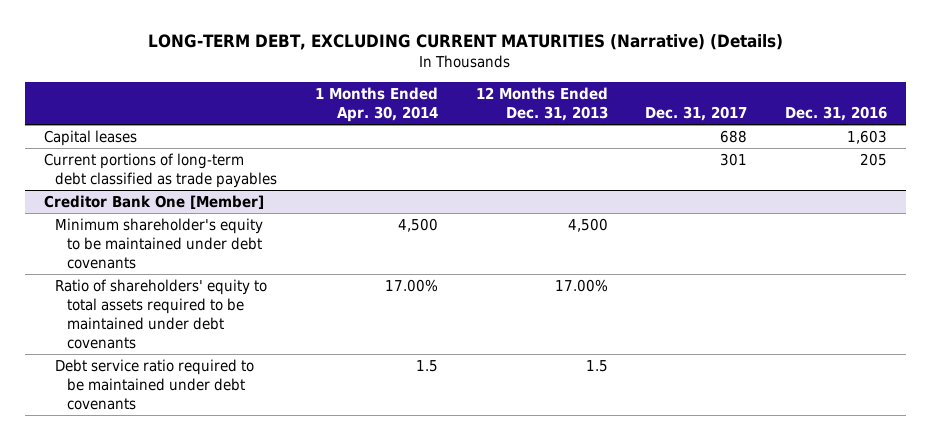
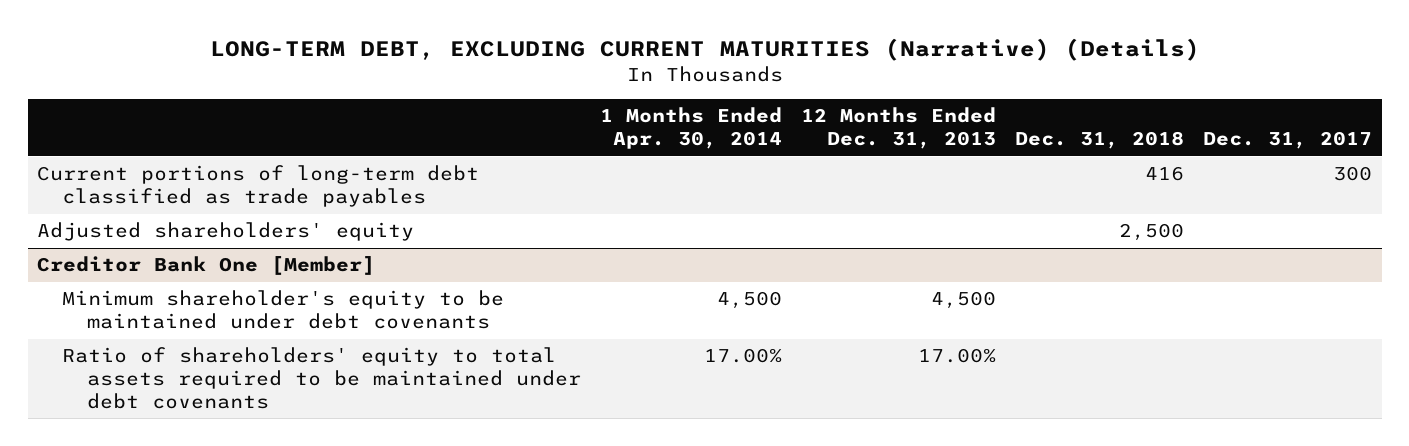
[785,105,888,121] Dec. 31, 2016 -> none
none -> [1015,130,1185,149] Dec. 31, 2018
[43,129,137,146] Capital leases -> none
[720,152,748,166] 301 -> [1333,166,1373,182] 300
none -> [37,222,415,242] Adjusted shareholders' equity
[55,358,255,410] Debt service ratio required to be maintained under debt covenants -> none

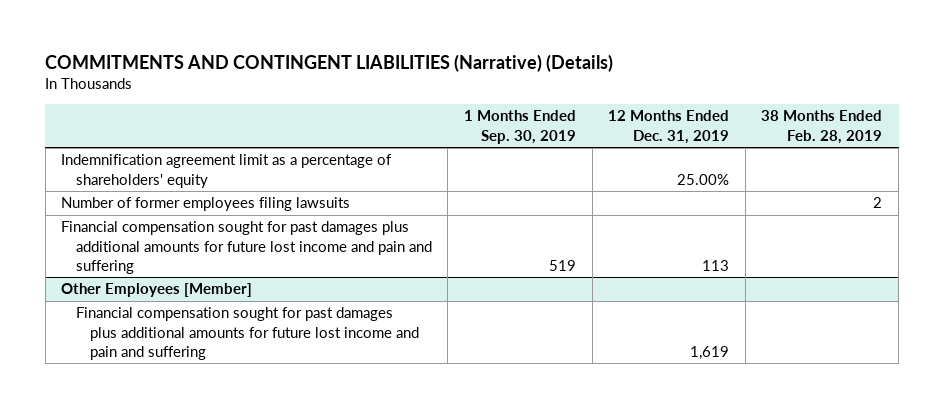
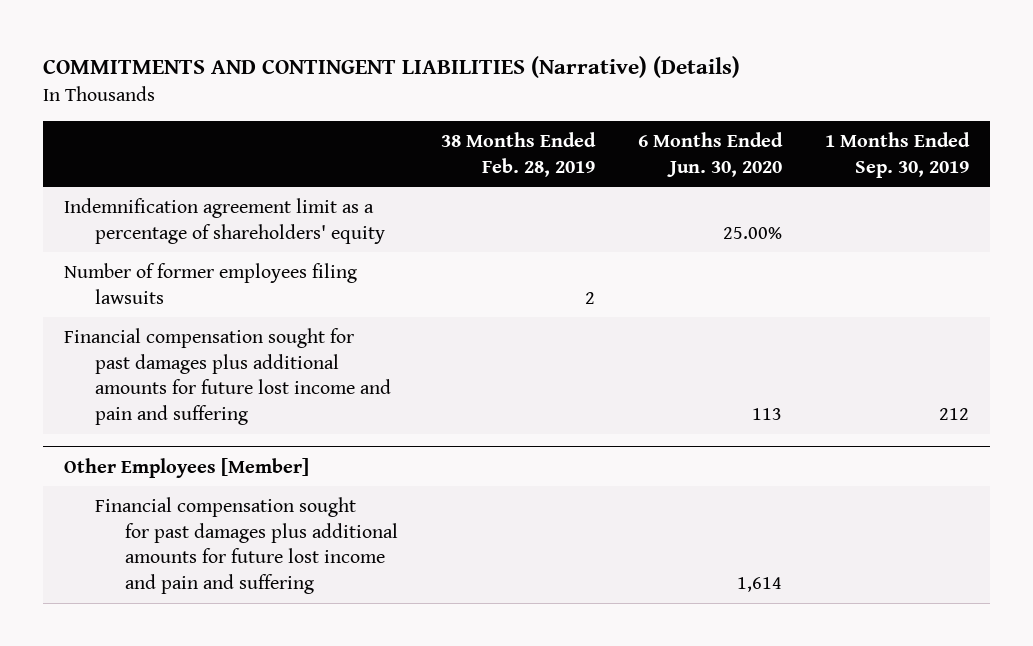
[608,110,730,144] 12 Months Ended Dec. 31, 2019 -> none
none -> [638,132,784,177] 6 Months Ended Jun. 30, 2020
[549,259,577,271] 519 -> [938,408,969,421] 212

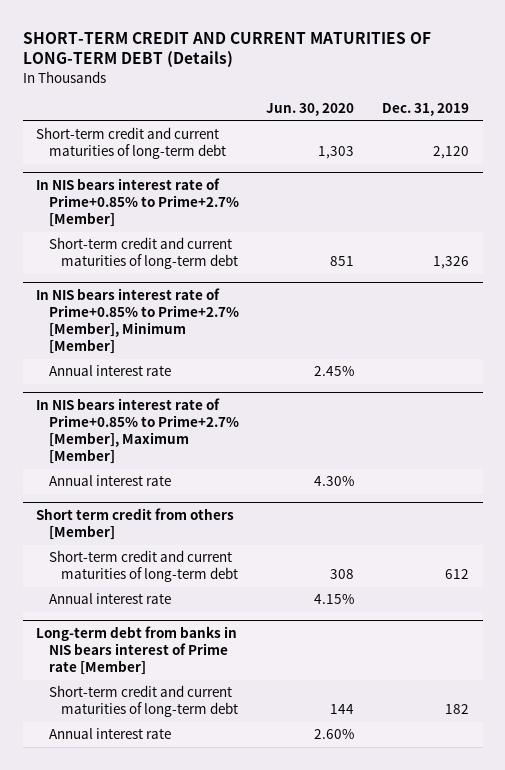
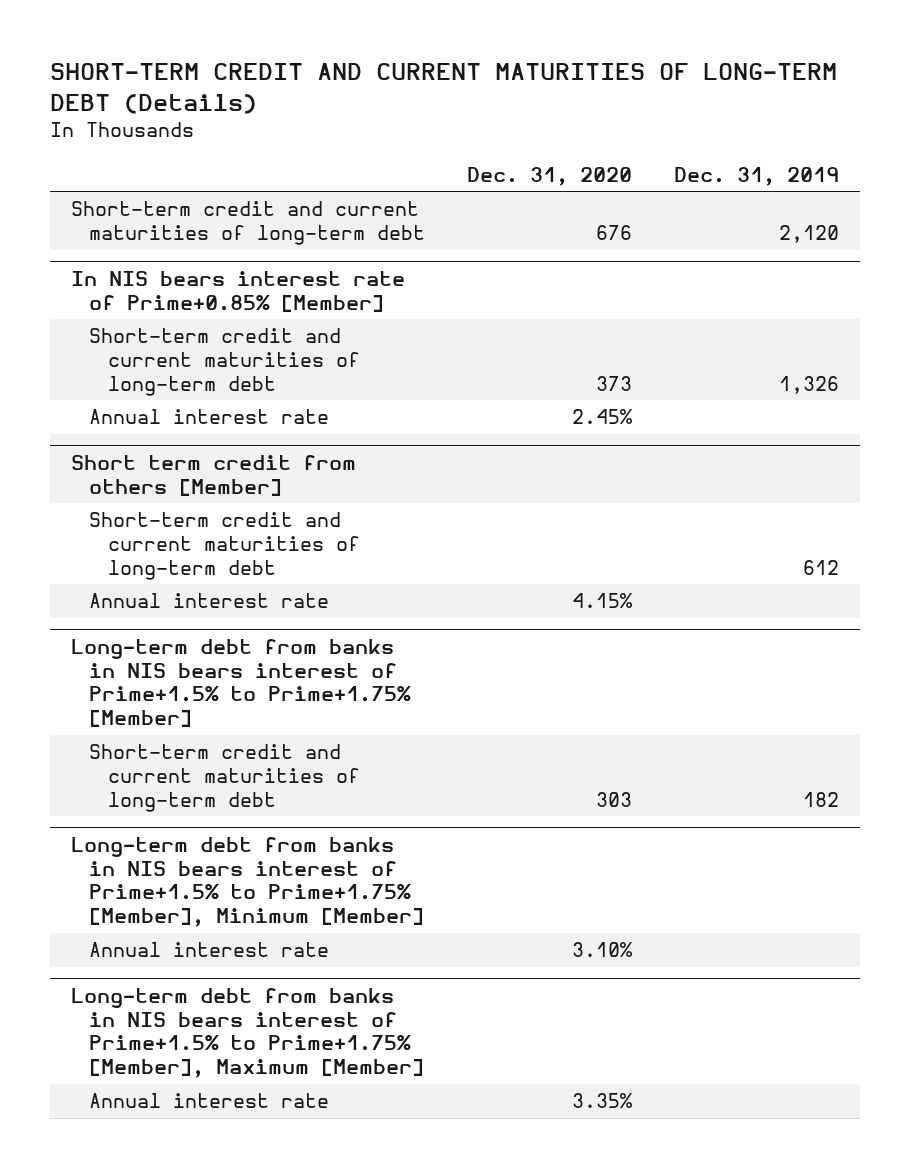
[266,103,355,117] Jun. 30, 2020 -> none
none -> [467,166,633,186] Dec. 31, 2020
[36,177,239,228] In NIS bears interest rate of Prime+0.85% to Prime+2.7% [Member] -> [70,271,405,312] In NIS bears interest rate of Prime+0.85% [Member]
[36,287,239,355] In NIS bears interest rate of Prime+0.85% to Prime+2.7% [Member], Minimum [Member] -> none
[48,365,171,377] Annual interest rate -> none
[36,397,239,465] In NIS bears interest rate of Prime+0.85% to Prime+2.7% [Member], Maximum [Member] -> none
[48,475,171,487] Annual interest rate -> none
none -> [89,409,330,425] Annual interest rate
[36,625,238,676] Long-term debt from banks in NIS bears interest of Prime rate [Member] -> [70,639,412,728] Long-term debt from banks in NIS bears interest of Prime+1.5% to Prime+1.75% [Member]
[48,728,171,740] Annual interest rate -> none
none -> [70,837,425,928] Long-term debt from banks in NIS bears interest of Prime+1.5% to Prime+1.75% [Member], Minimum [Member]
none -> [89,942,330,958] Annual interest rate
none -> [70,988,425,1079] Long-term debt from banks in NIS bears interest of Prime+1.5% to Prime+1.75% [Member], Maximum [Member]
none -> [89,1093,330,1109] Annual interest rate

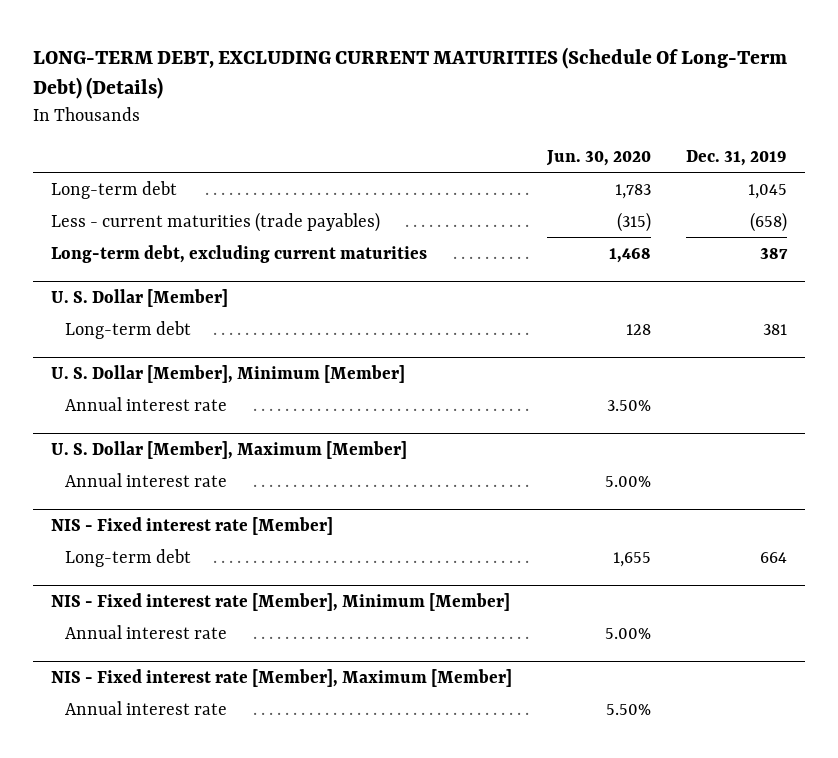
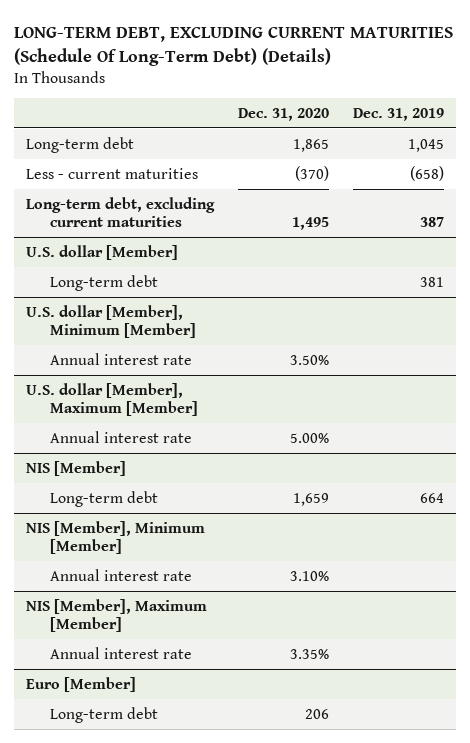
[546,149,652,166] Jun. 30, 2020 -> none
none -> [237,107,329,121] Dec. 31, 2020
[50,211,380,232] Less - current maturities (trade payables) -> [26,167,199,179] Less - current maturities
[50,288,228,307] U. S. Dollar [Member] -> [26,244,179,260] U.S. dollar [Member]
[50,364,405,383] U. S. Dollar [Member], Minimum [Member] -> [26,304,197,339] U.S. dollar [Member], Minimum [Member]
[50,440,407,459] U. S. Dollar [Member], Maximum [Member] -> [26,382,199,417] U.S. dollar [Member], Maximum [Member]
[50,516,333,535] NIS - Fixed interest rate [Member] -> [26,460,127,476] NIS [Member]
[50,592,510,611] NIS - Fixed interest rate [Member], Minimum [Member] -> [26,520,206,555] NIS [Member], Minimum [Member]
[50,668,512,687] NIS - Fixed interest rate [Member], Maximum [Member] -> [26,598,208,633] NIS [Member], Maximum [Member]
none -> [26,676,137,692] Euro [Member]
none -> [50,706,159,723] Long-term debt

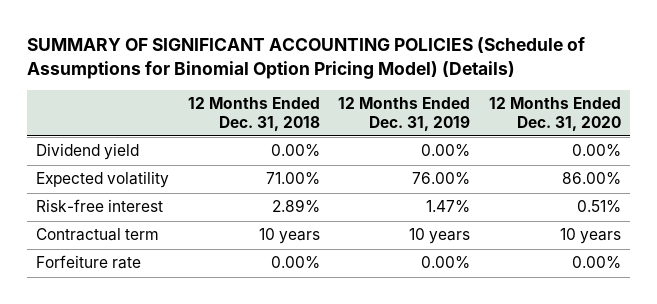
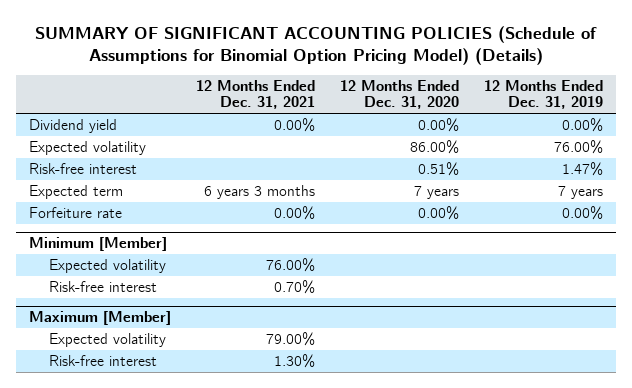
[187,97,320,131] 12 Months Ended Dec. 31, 2018 -> none
none -> [196,79,316,110] 12 Months Ended Dec. 31, 2021
[36,228,160,242] Contractual term -> [28,184,123,199] Expected term
[409,228,471,245] 10 years -> [558,185,604,199] 7 years
[559,228,621,245] 10 years -> [414,185,460,199] 7 years
none -> [28,237,167,252] Minimum [Member]
none -> [48,258,166,273] Expected volatility
none -> [48,280,157,292] Risk-free interest
none -> [28,311,171,326] Maximum [Member]
none -> [48,332,166,347] Expected volatility
none -> [48,354,157,366] Risk-free interest

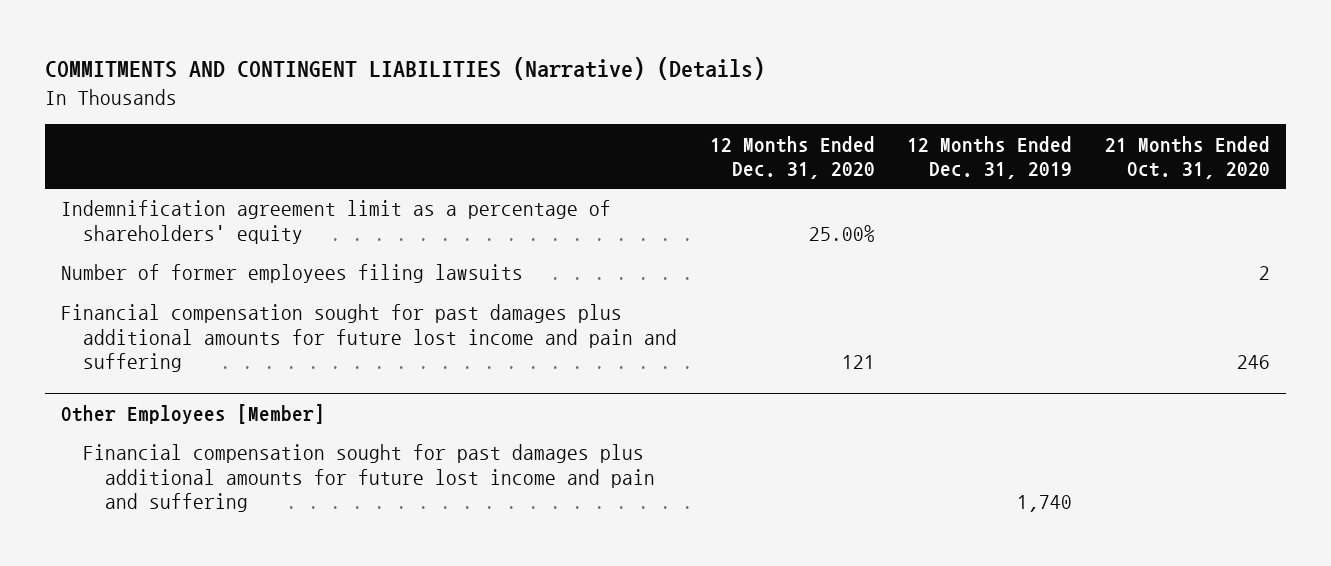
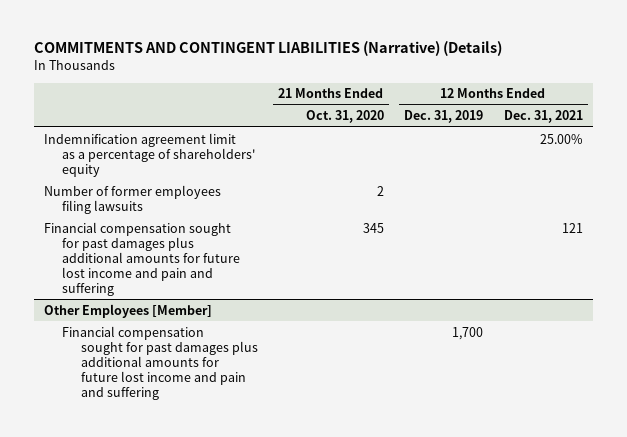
[709,135,875,179] 12 Months Ended Dec. 31, 2020 -> none
none -> [503,110,583,124] Dec. 31, 2021
[1236,354,1270,369] 246 -> [362,222,384,233] 345
[1017,494,1073,512] 1,740 -> [452,326,484,340] 1,700

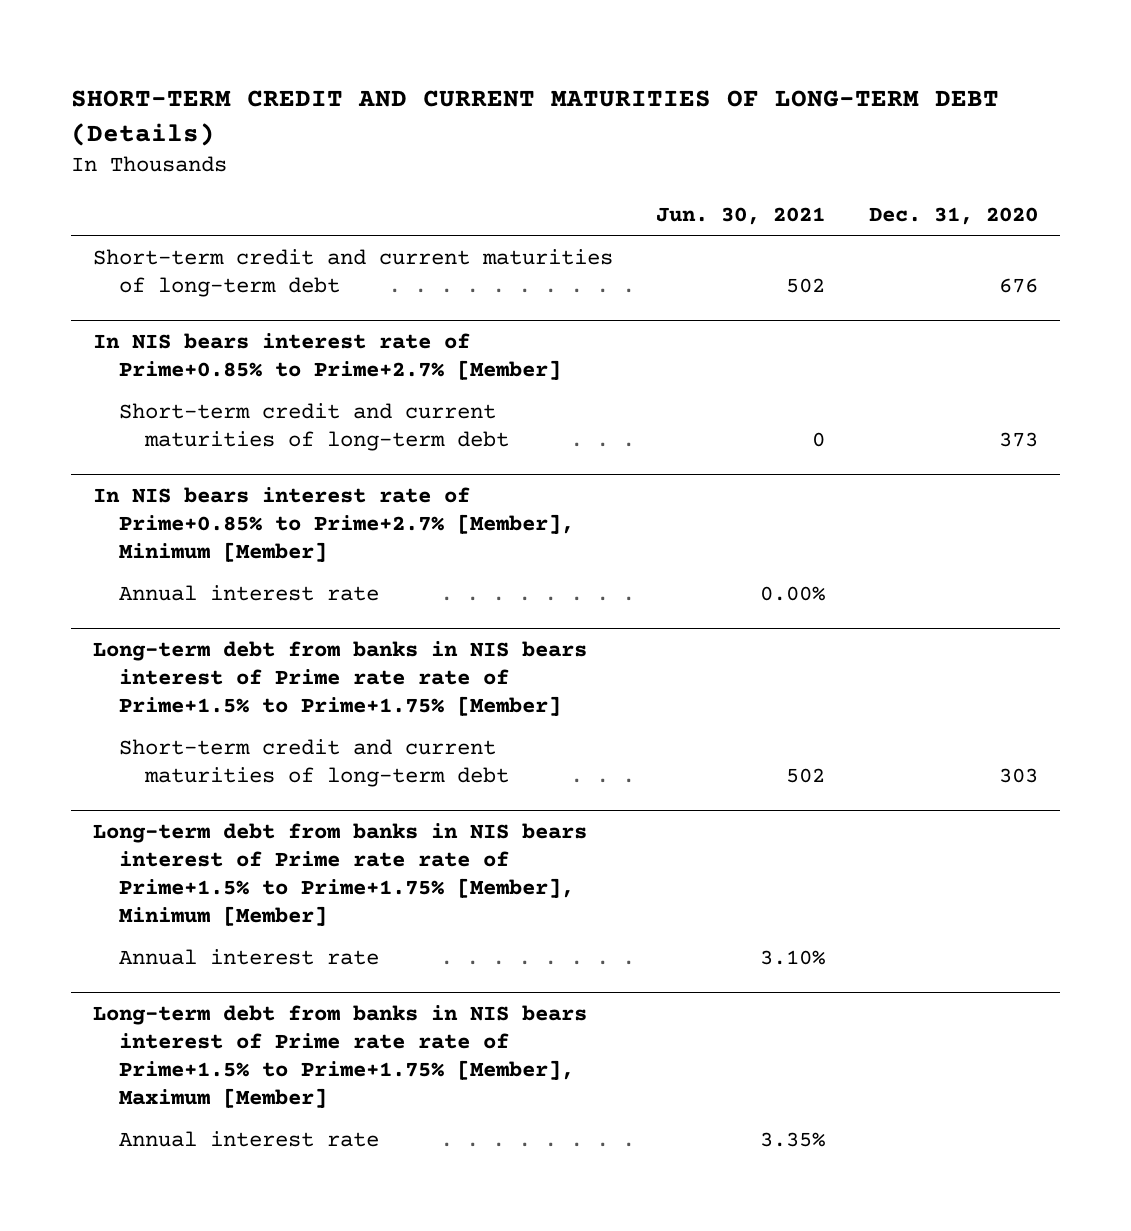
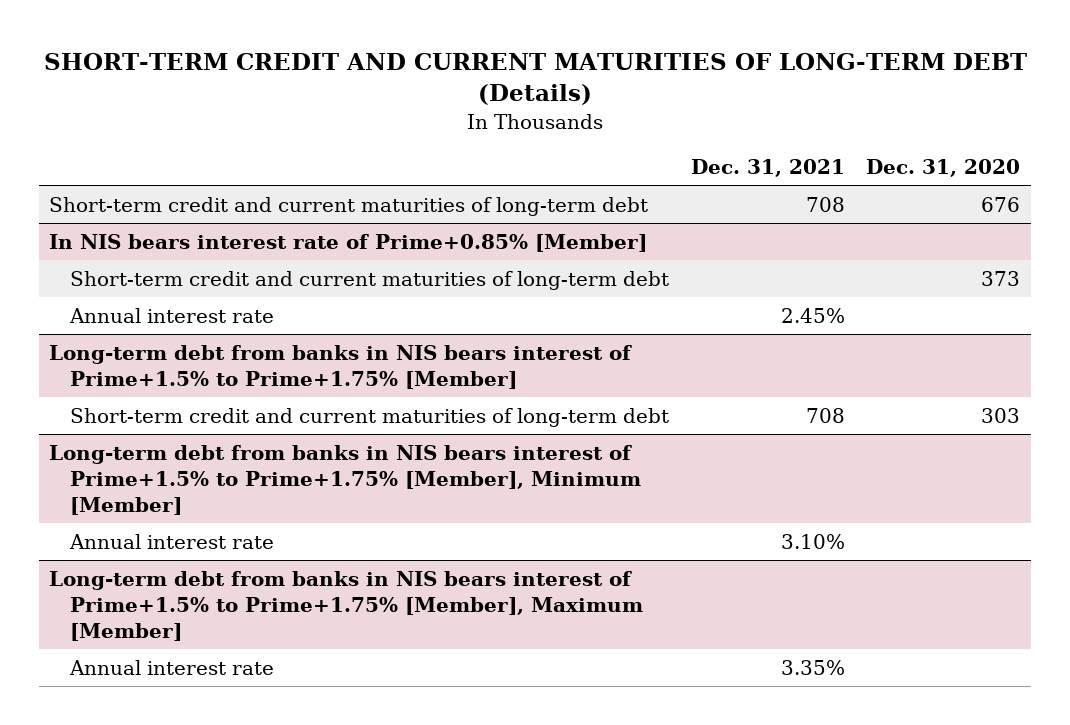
[656,206,826,225] Jun. 30, 2021 -> none
none -> [690,159,845,178] Dec. 31, 2021
[92,332,561,380] In NIS bears interest rate of Prime+0.85% to Prime+2.7% [Member] -> [49,233,648,252] In NIS bears interest rate of Prime+0.85% [Member]
[92,486,574,562] In NIS bears interest rate of Prime+0.85% to Prime+2.7% [Member], Minimum [Member] -> none
[118,584,379,601] Annual interest rate -> none
none -> [68,307,274,323] Annual interest rate
[92,640,587,716] Long-term debt from banks in NIS bears interest of Prime rate rate of Prime+1.5% to Prime+1.75% [Member] -> [49,344,633,389] Long-term debt from banks in NIS bears interest of Prime+1.5% to Prime+1.75% [Member]
[92,822,587,926] Long-term debt from banks in NIS bears interest of Prime rate rate of Prime+1.5% to Prime+1.75% [Member], Minimum [Member] -> [49,444,641,515] Long-term debt from banks in NIS bears interest of Prime+1.5% to Prime+1.75% [Member], Minimum [Member]
[92,1004,587,1108] Long-term debt from banks in NIS bears interest of Prime rate rate of Prime+1.5% to Prime+1.75% [Member], Maximum [Member] -> [49,570,643,641] Long-term debt from banks in NIS bears interest of Prime+1.5% to Prime+1.75% [Member], Maximum [Member]

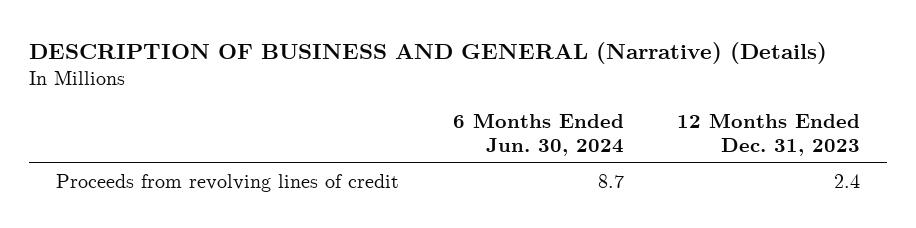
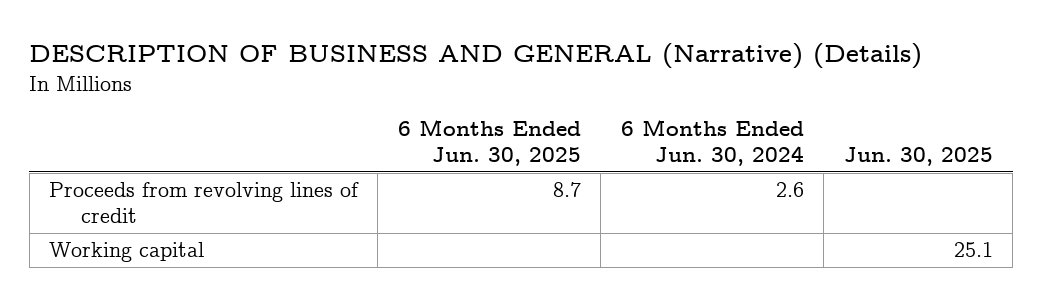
[677,113,861,157] 12 Months Ended Dec. 31, 2023 -> none
none -> [397,119,581,167] 6 Months Ended Jun. 30, 2025
none -> [843,147,993,167] Jun. 30, 2025
[597,174,624,189] 8.7 -> [775,182,804,198] 2.6
none -> [48,242,204,263] Working capital

